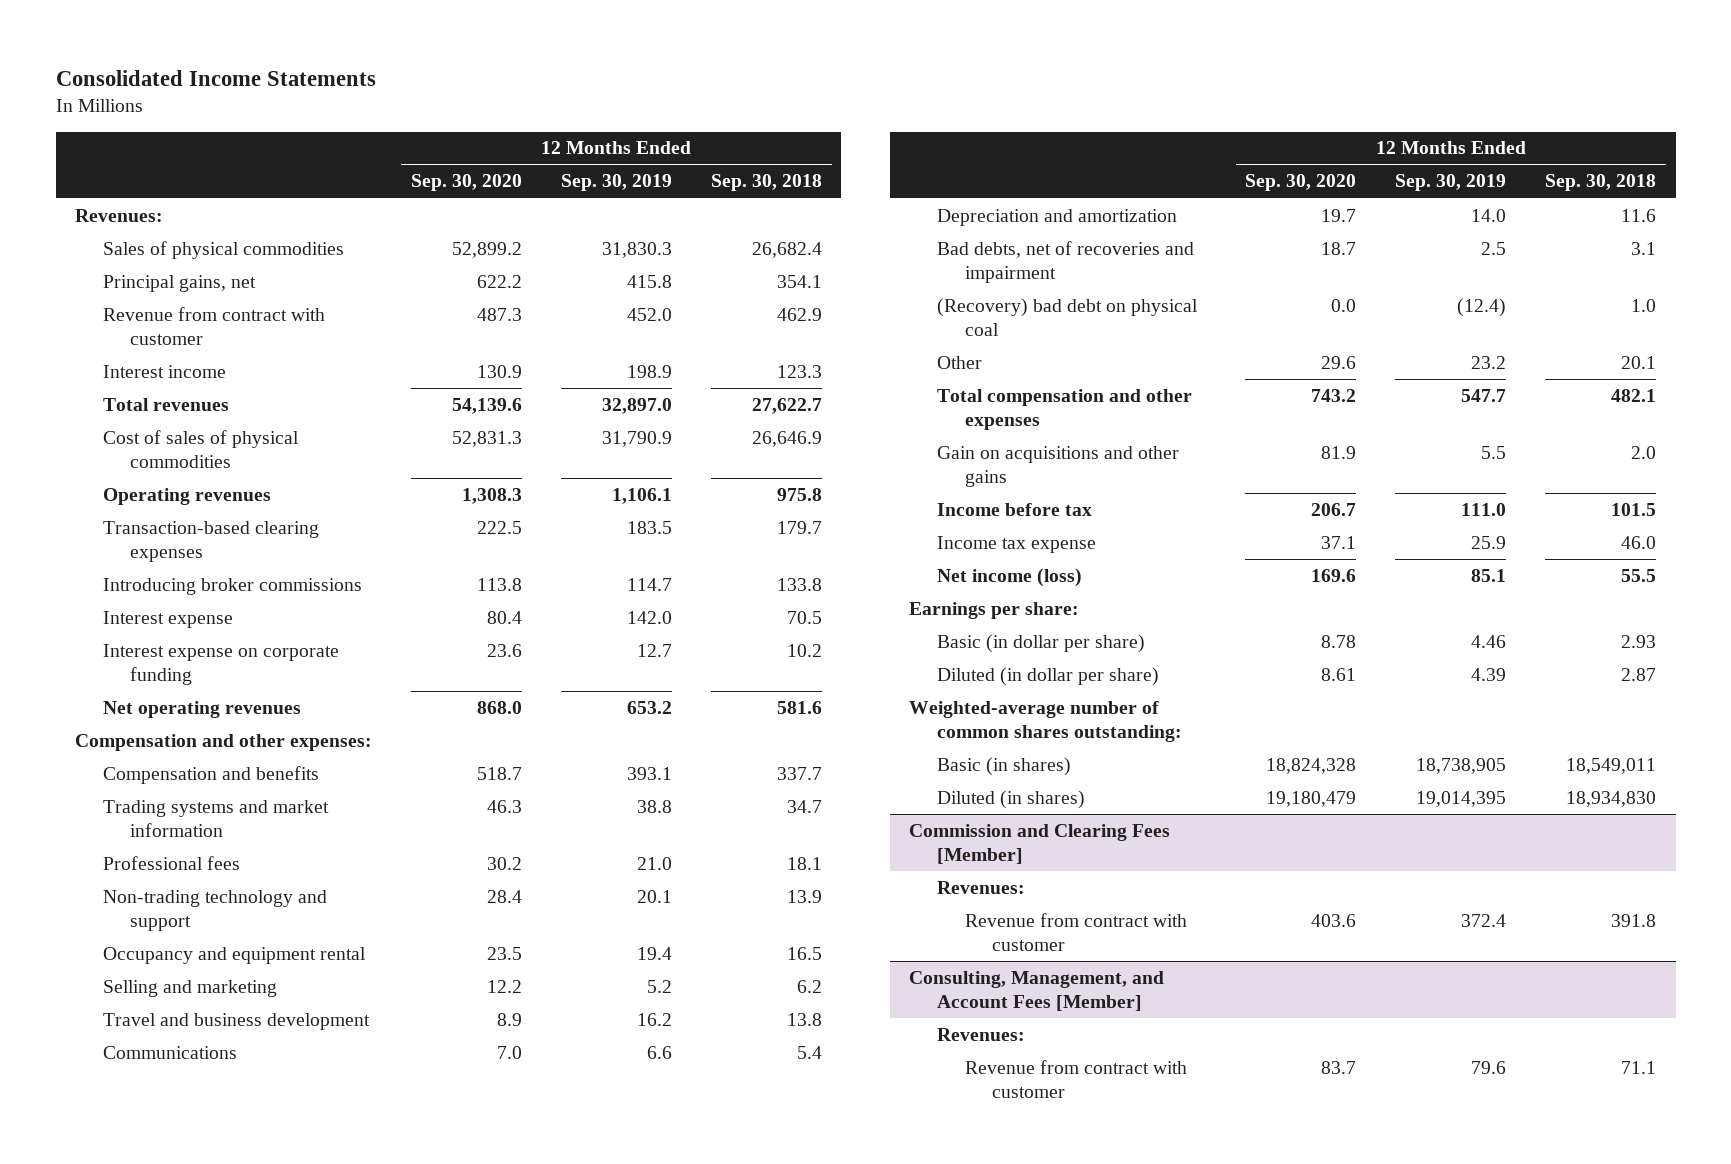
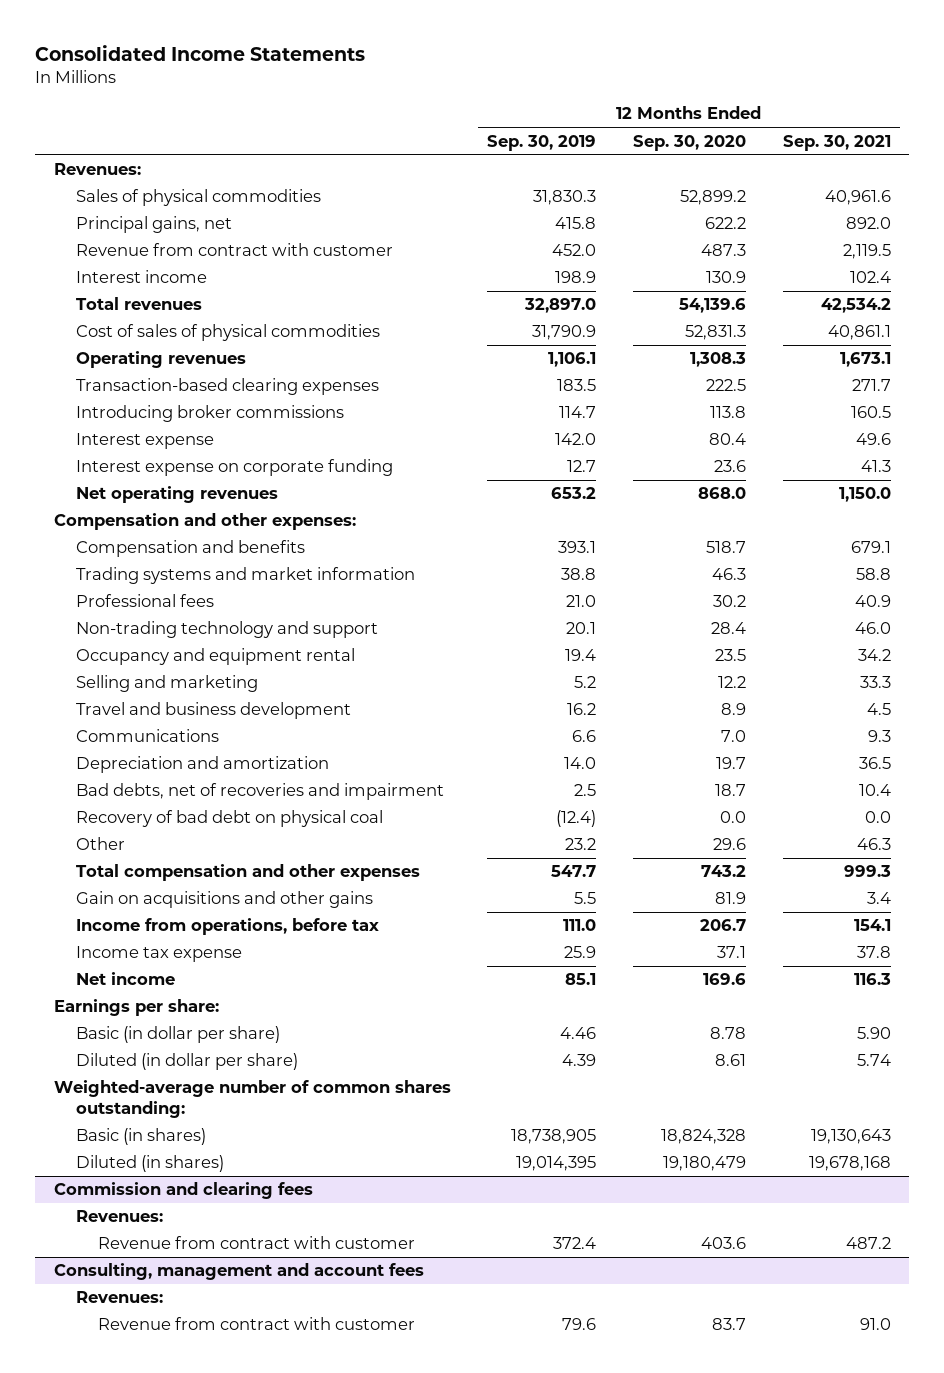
[710,174,822,192] Sep. 30, 2018 -> none
none -> [782,134,891,151] Sep. 30, 2021
[936,297,1198,336] (Recovery) bad debt on physical coal -> [75,810,383,828] Recovery of bad debt on physical coal
[936,502,1092,516] Income before tax -> [75,918,379,936] Income from operations, before tax
[936,567,1082,587] Net income (loss) -> [75,972,175,986] Net income
[909,823,1171,864] Commission and Clearing Fees [Member] -> [53,1182,313,1200] Commission and clearing fees
[909,970,1165,1011] Consulting, Management, and Account Fees [Member] -> [53,1263,424,1281] Consulting, management and account fees

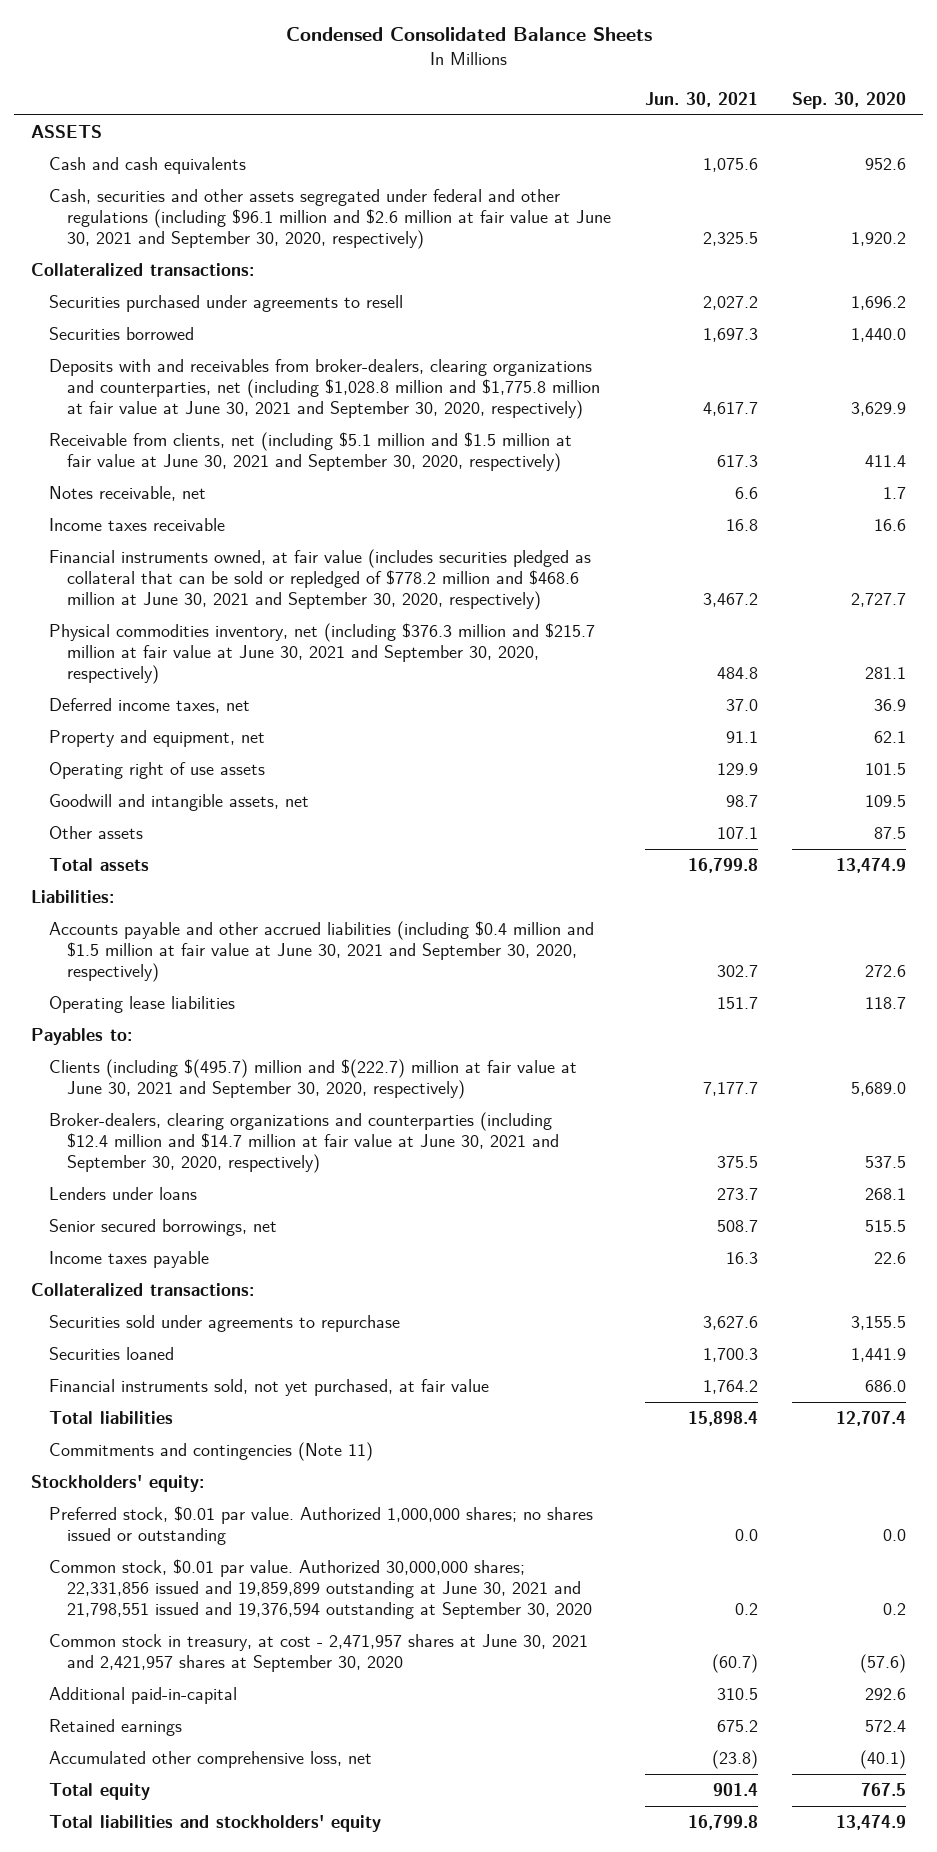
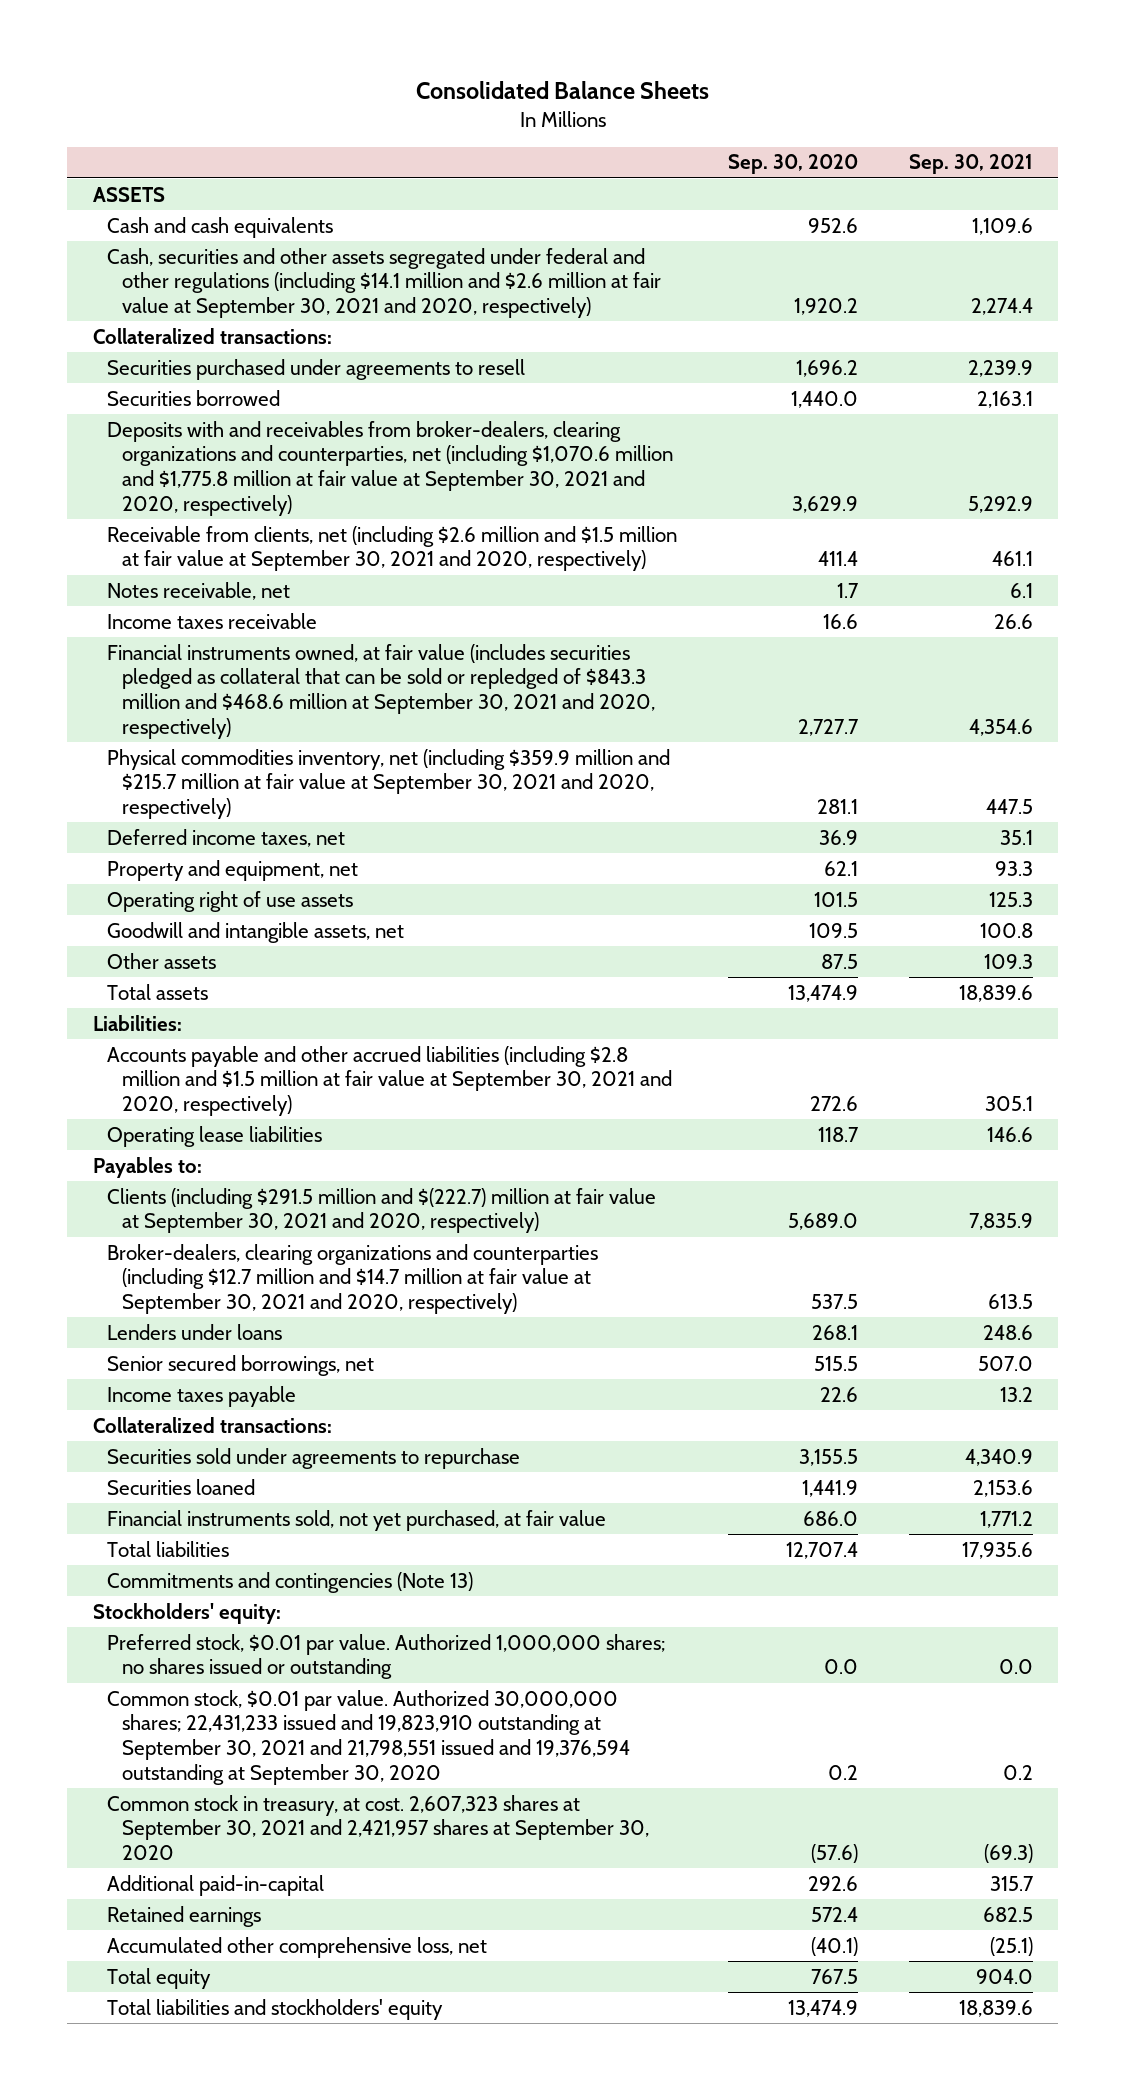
[285,27,652,42] Condensed Consolidated Balance Sheets -> [415,80,709,99] Consolidated Balance Sheets
[644,91,758,107] Jun. 30, 2021 -> none
none -> [908,154,1033,175] Sep. 30, 2021
[48,189,611,249] Cash, securities and other assets segregated under federal and other regulations (including $96.1 million and $2.6 million at fair value at June 30, 2021 and September 30, 2020, respectively) -> [107,247,662,319] Cash, securities and other assets segregated under federal and other regulations (including $14.1 million and $2.6 million at fair value at September 30, 2021 and 2020, respectively)
[48,359,600,419] Deposits with and receivables from broker-dealers, clearing organizations and counterparties, net (including $1,028.8 million and $1,775.8 million at fair value at June 30, 2021 and September 30, 2020, respectively) -> [107,420,674,517] Deposits with and receivables from broker-dealers, clearing organizations and counterparties, net (including $1,070.6 million and $1,775.8 million at fair value at September 30, 2021 and 2020, respectively)
[48,432,572,472] Receivable from clients, net (including $5.1 million and $1.5 million at fair value at June 30, 2021 and September 30, 2020, respectively) -> [107,525,678,572] Receivable from clients, net (including $2.6 million and $1.5 million at fair value at September 30, 2021 and 2020, respectively)
[48,549,591,610] Financial instruments owned, at fair value (includes securities pledged as collateral that can be sold or repledged of $778.2 million and $468.6 million at June 30, 2021 and September 30, 2020, respectively) -> [107,643,656,740] Financial instruments owned, at fair value (includes securities pledged as collateral that can be sold or repledged of $843.3 million and $468.6 million at September 30, 2021 and 2020, respectively)
[48,623,595,684] Physical commodities inventory, net (including $376.3 million and $215.7 million at fair value at June 30, 2021 and September 30, 2020, respectively) -> [107,748,671,820] Physical commodities inventory, net (including $359.9 million and $215.7 million at fair value at September 30, 2021 and 2020, respectively)
[48,921,594,982] Accounts payable and other accrued liabilities (including $0.4 million and $1.5 million at fair value at June 30, 2021 and September 30, 2020, respectively) -> [107,1045,673,1117] Accounts payable and other accrued liabilities (including $2.8 million and $1.5 million at fair value at September 30, 2021 and 2020, respectively)
[48,1059,577,1099] Clients (including $(495.7) million and $(222.7) million at fair value at June 30, 2021 and September 30, 2020, respectively) -> [107,1187,657,1234] Clients (including $291.5 million and $(222.7) million at fair value at September 30, 2021 and 2020, respectively)
[48,1112,559,1173] Broker-dealers, clearing organizations and counterparties (including $12.4 million and $14.7 million at fair value at June 30, 2021 and September 30, 2020, respectively) -> [107,1243,599,1315] Broker-dealers, clearing organizations and counterparties (including $12.7 million and $14.7 million at fair value at September 30, 2021 and 2020, respectively)
[48,1442,373,1462] Commitments and contingencies (Note 11) -> [107,1571,474,1593] Commitments and contingencies (Note 13)
[48,1559,592,1619] Common stock, $0.01 par value. Authorized 30,000,000 shares; 22,331,856 issued and 19,859,899 outstanding at June 30, 2021 and 21,798,551 issued and 19,376,594 outstanding at September 30, 2020 -> [107,1689,631,1786] Common stock, $0.01 par value. Authorized 30,000,000 shares; 22,431,233 issued and 19,823,910 outstanding at September 30, 2021 and 21,798,551 issued and 19,376,594 outstanding at September 30, 2020
[48,1634,588,1672] Common stock in treasury, at cost - 2,471,957 shares at June 30, 2021 and 2,421,957 shares at September 30, 2020 -> [107,1794,650,1861] Common stock in treasury, at cost. 2,607,323 shares at September 30, 2021 and 2,421,957 shares at September 30, 2020

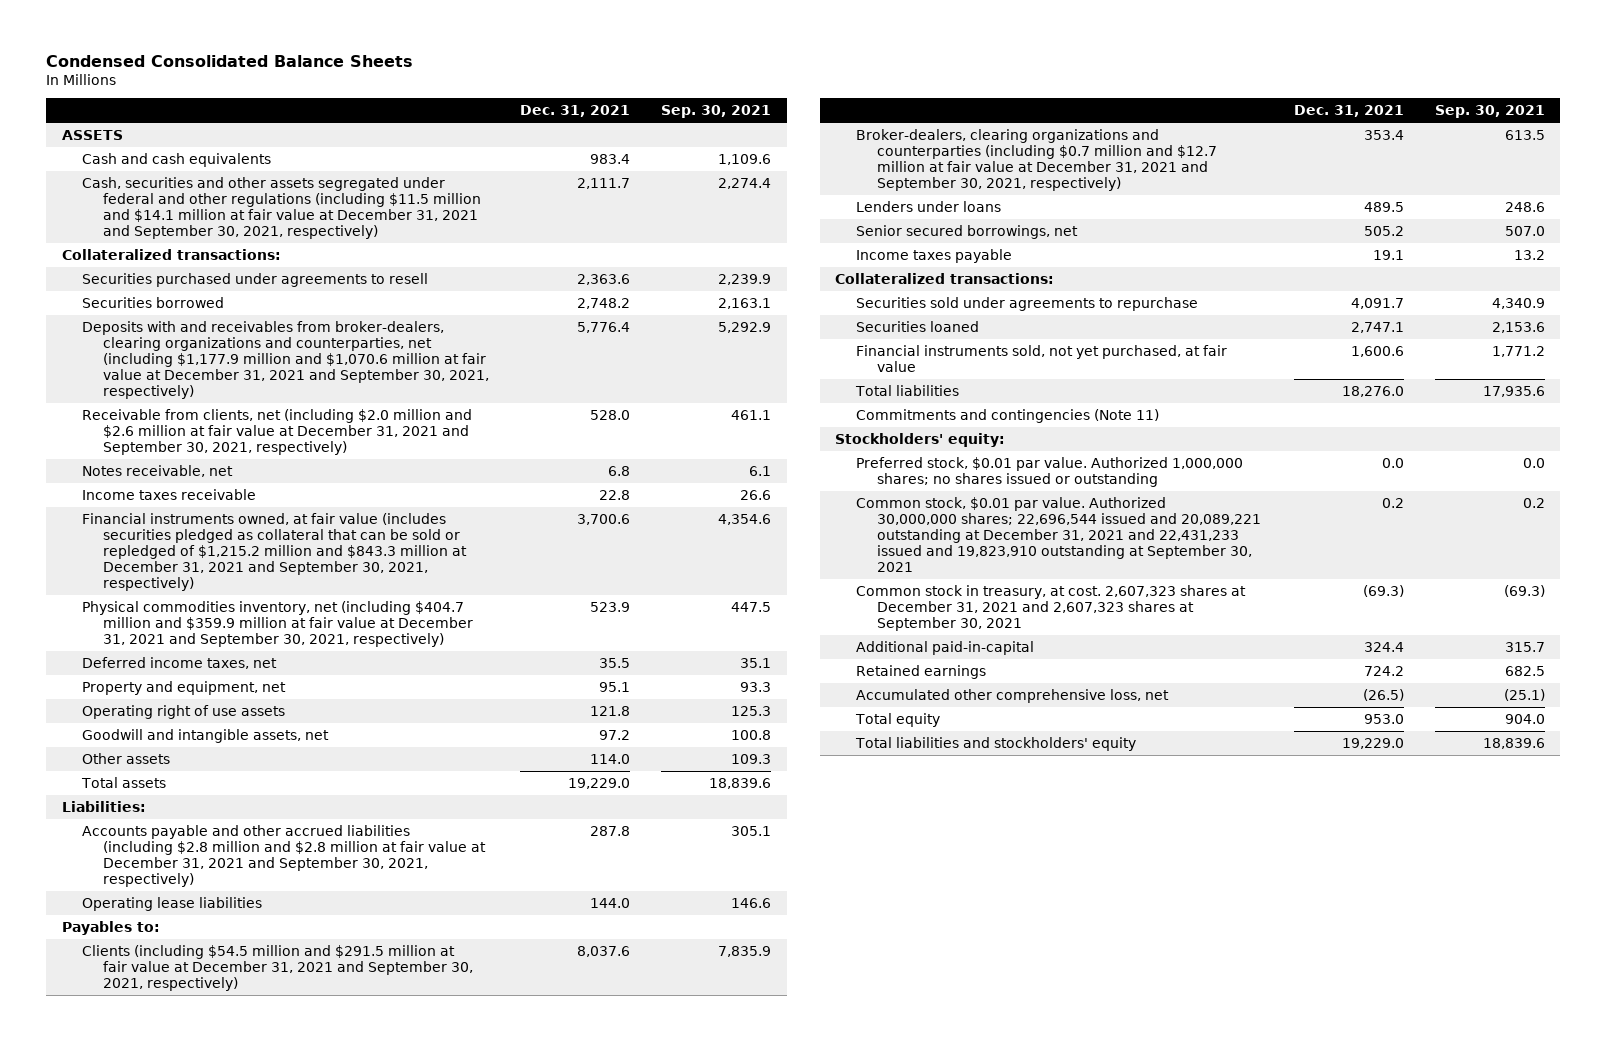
[415,80,709,99] Consolidated Balance Sheets -> [46,54,414,67] Condensed Consolidated Balance Sheets
[728,154,859,175] Sep. 30, 2020 -> none
none -> [520,105,631,118] Dec. 31, 2021
[107,247,662,319] Cash, securities and other assets segregated under federal and other regulations (including $14.1 million and $2.6 million at fair value at September 30, 2021 and 2020, respectively) -> [82,176,482,239] Cash, securities and other assets segregated under federal and other regulations (including $11.5 million and $14.1 million at fair value at December 31, 2021 and September 30, 2021, respectively)
[107,420,674,517] Deposits with and receivables from broker-dealers, clearing organizations and counterparties, net (including $1,070.6 million and $1,775.8 million at fair value at September 30, 2021 and 2020, respectively) -> [82,320,490,399] Deposits with and receivables from broker-dealers, clearing organizations and counterparties, net (including $1,177.9 million and $1,070.6 million at fair value at December 31, 2021 and September 30, 2021, respectively)
[107,525,678,572] Receivable from clients, net (including $2.6 million and $1.5 million at fair value at September 30, 2021 and 2020, respectively) -> [82,408,473,455] Receivable from clients, net (including $2.0 million and $2.6 million at fair value at December 31, 2021 and September 30, 2021, respectively)
[107,643,656,740] Financial instruments owned, at fair value (includes securities pledged as collateral that can be sold or repledged of $843.3 million and $468.6 million at September 30, 2021 and 2020, respectively) -> [82,512,468,591] Financial instruments owned, at fair value (includes securities pledged as collateral that can be sold or repledged of $1,215.2 million and $843.3 million at December 31, 2021 and September 30, 2021, respectively)
[107,748,671,820] Physical commodities inventory, net (including $359.9 million and $215.7 million at fair value at September 30, 2021 and 2020, respectively) -> [82,600,474,647] Physical commodities inventory, net (including $404.7 million and $359.9 million at fair value at December 31, 2021 and September 30, 2021, respectively)
[107,1045,673,1117] Accounts payable and other accrued liabilities (including $2.8 million and $1.5 million at fair value at September 30, 2021 and 2020, respectively) -> [82,824,487,887] Accounts payable and other accrued liabilities (including $2.8 million and $2.8 million at fair value at December 31, 2021 and September 30, 2021, respectively)
[107,1187,657,1234] Clients (including $291.5 million and $(222.7) million at fair value at September 30, 2021 and 2020, respectively) -> [82,944,474,991] Clients (including $54.5 million and $291.5 million at fair value at December 31, 2021 and September 30, 2021, respectively)
[107,1243,599,1315] Broker-dealers, clearing organizations and counterparties (including $12.7 million and $14.7 million at fair value at September 30, 2021 and 2020, respectively) -> [856,128,1217,191] Broker-dealers, clearing organizations and counterparties (including $0.7 million and $12.7 million at fair value at December 31, 2021 and September 30, 2021, respectively)
[107,1571,474,1593] Commitments and contingencies (Note 13) -> [856,408,1160,423] Commitments and contingencies (Note 11)
[107,1689,631,1786] Common stock, $0.01 par value. Authorized 30,000,000 shares; 22,431,233 issued and 19,823,910 outstanding at September 30, 2021 and 21,798,551 issued and 19,376,594 outstanding at September 30, 2020 -> [856,496,1261,572] Common stock, $0.01 par value. Authorized 30,000,000 shares; 22,696,544 issued and 20,089,221 outstanding at December 31, 2021 and 22,431,233 issued and 19,823,910 outstanding at September 30, 2021
[107,1794,650,1861] Common stock in treasury, at cost. 2,607,323 shares at September 30, 2021 and 2,421,957 shares at September 30, 2020 -> [856,584,1247,631] Common stock in treasury, at cost. 2,607,323 shares at December 31, 2021 and 2,607,323 shares at September 30, 2021

